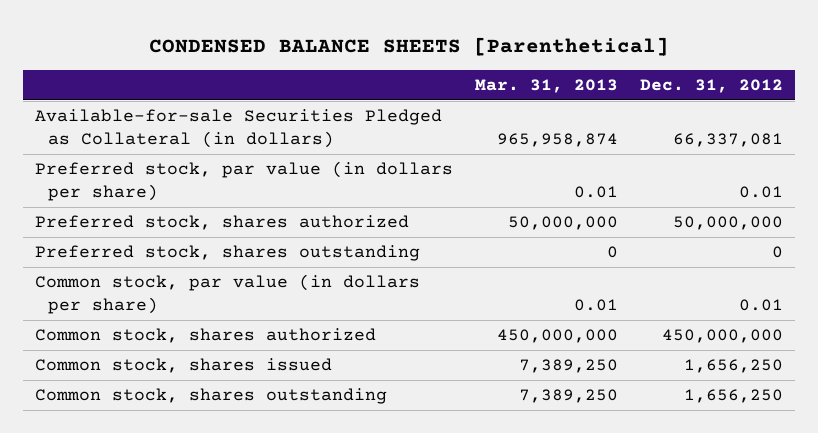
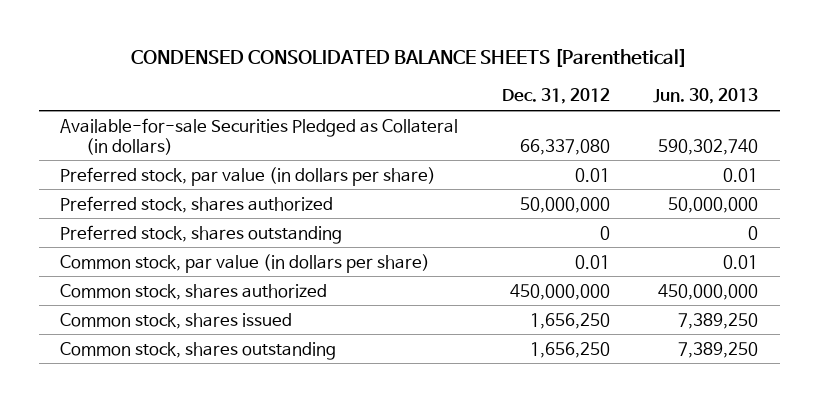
[148,36,669,56] CONDENSED BALANCE SHEETS [Parenthetical] -> [131,48,688,68] CONDENSED CONSOLIDATED BALANCE SHEETS [Parenthetical]
[474,79,618,94] Mar. 31, 2013 -> none
none -> [652,88,758,105] Jun. 30, 2013
[673,132,784,147] 66,337,081 -> [519,138,610,155] 66,337,080

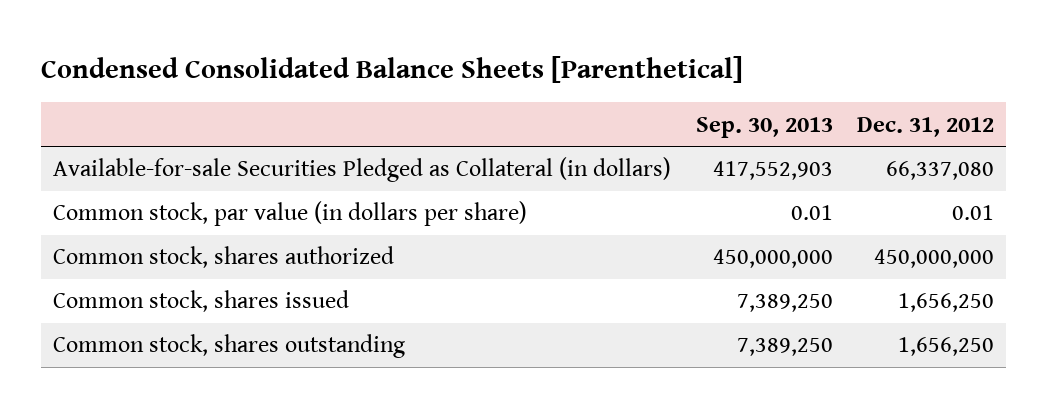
[131,48,688,68] CONDENSED CONSOLIDATED BALANCE SHEETS [Parenthetical] -> [40,56,743,84] Condensed Consolidated Balance Sheets [Parenthetical]
[652,88,758,105] Jun. 30, 2013 -> none
none -> [695,116,833,138] Sep. 30, 2013
[60,166,437,186] Preferred stock, par value (in dollars per share) -> none
[60,195,334,213] Preferred stock, shares authorized -> none
[60,224,343,244] Preferred stock, shares outstanding -> none

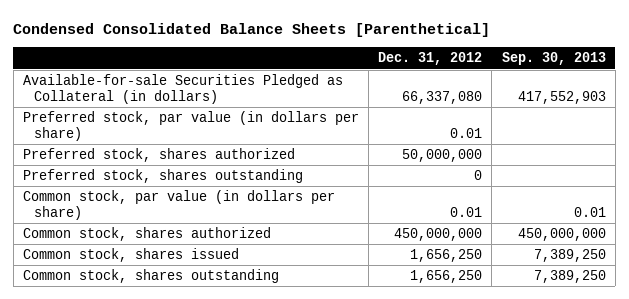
none -> [22,111,359,141] Preferred stock, par value (in dollars per share)
none -> [22,148,295,163] Preferred stock, shares authorized
none -> [22,169,303,184] Preferred stock, shares outstanding

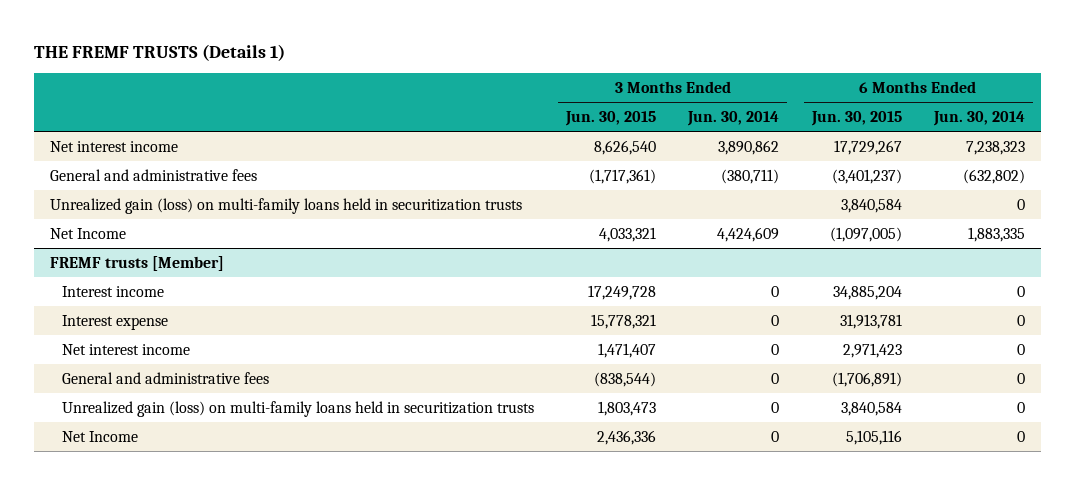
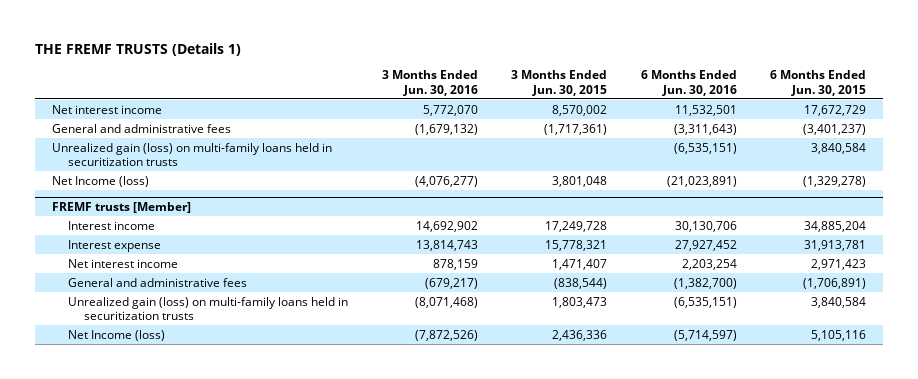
[687,110,780,126] Jun. 30, 2014 -> none
[932,110,1025,126] Jun. 30, 2014 -> none
none -> [381,70,478,96] 3 Months Ended Jun. 30, 2016
none -> [640,70,737,96] 6 Months Ended Jun. 30, 2016
[594,139,657,155] 8,626,540 -> [552,104,608,116] 8,570,002
[833,139,902,155] 17,729,267 -> [804,104,867,116] 17,672,729
[49,227,126,239] Net Income -> [52,175,150,187] Net Income (loss)
[599,226,657,242] 4,033,321 -> [552,175,608,187] 3,801,048
[829,226,902,242] (1,097,005) -> [803,175,867,187] (1,329,278)
[61,430,138,442] Net Income -> [68,329,166,341] Net Income (loss)

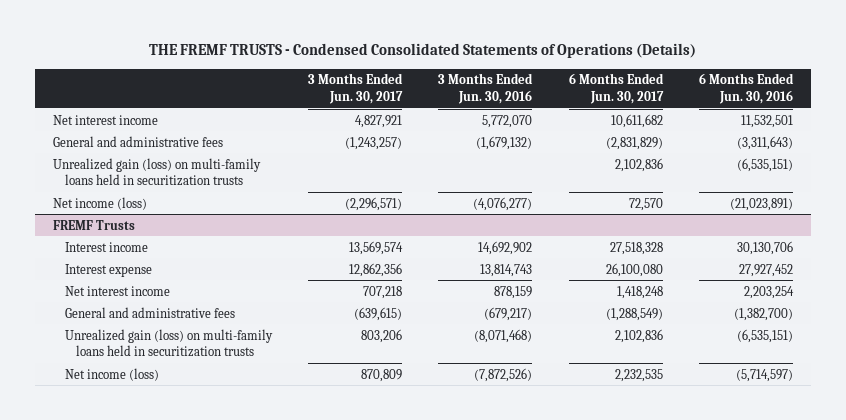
[35,43,242,57] THE FREMF TRUSTS (Details 1) -> [148,43,696,59] THE FREMF TRUSTS - Condensed Consolidated Statements of Operations (Details)
[511,70,608,96] 3 Months Ended Jun. 30, 2015 -> none
[770,70,867,96] 6 Months Ended Jun. 30, 2015 -> none
none -> [307,73,403,104] 3 Months Ended Jun. 30, 2017
none -> [568,73,664,104] 6 Months Ended Jun. 30, 2017
[52,175,150,187] Net Income (loss) -> [52,196,147,210] Net income (loss)
[52,201,192,213] FREMF trusts [Member] -> [52,219,135,230] FREMF Trusts
[68,329,166,341] Net Income (loss) -> [64,367,159,381] Net income (loss)

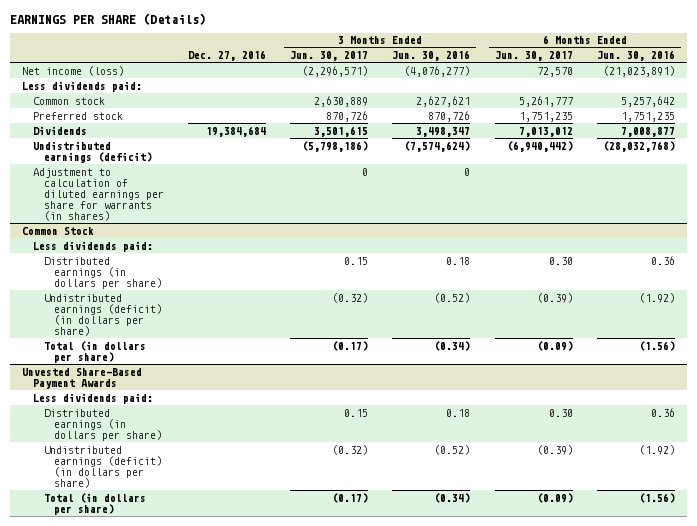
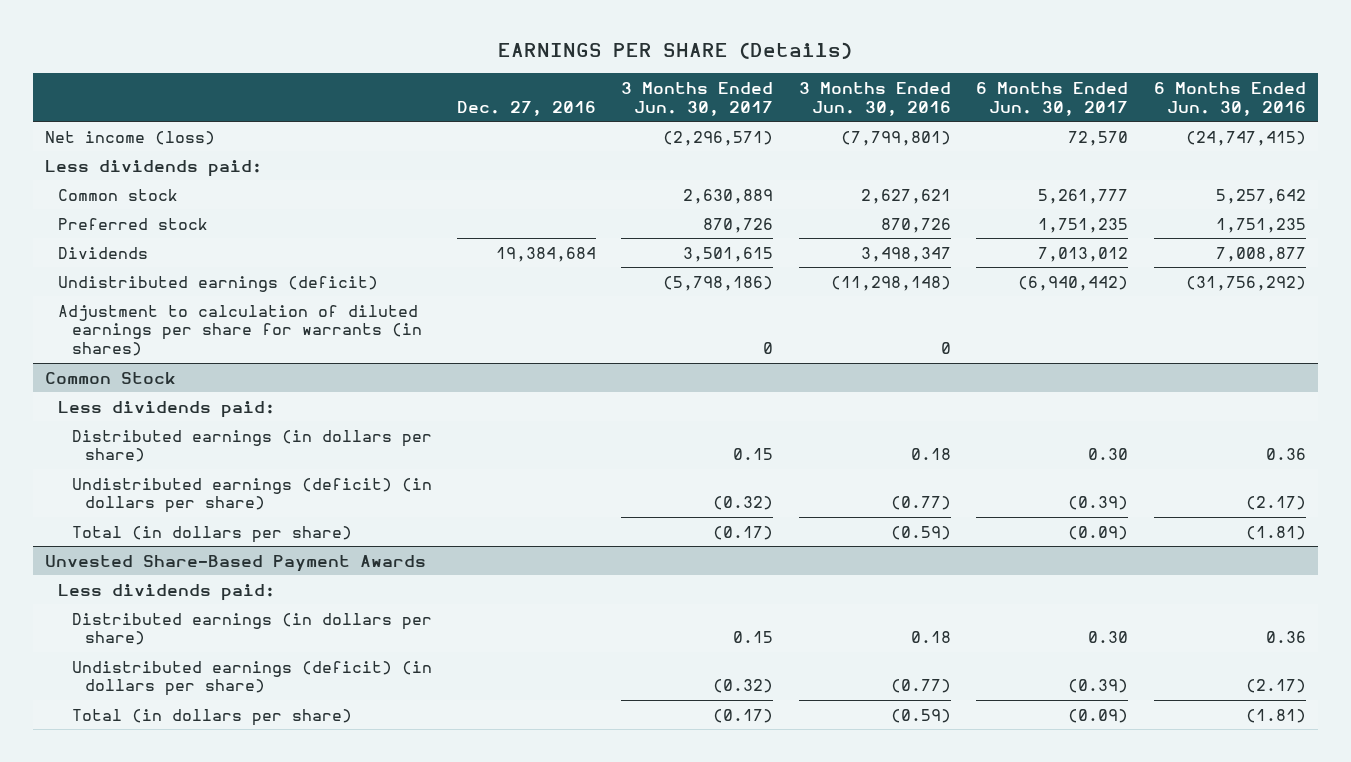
[404,65,471,77] (4,076,277) -> [840,130,951,146] (7,799,801)
[602,65,675,77] (21,023,891) -> [1185,130,1306,146] (24,747,415)
[404,140,471,152] (7,574,624) -> [830,275,951,291] (11,298,148)
[602,140,675,152] (28,032,768) -> [1185,275,1306,291] (31,756,292)
[434,292,471,303] (0.52) -> [890,496,951,511] (0.77)
[638,292,675,303] (1.92) -> [1245,496,1306,511] (2.17)
[434,340,471,351] (0.34) -> [890,525,951,540] (0.59)
[638,340,675,351] (1.56) -> [1245,525,1306,540] (1.81)
[434,444,471,455] (0.52) -> [890,679,951,694] (0.77)
[638,444,675,455] (1.92) -> [1245,679,1306,694] (2.17)
[434,492,471,503] (0.34) -> [890,708,951,723] (0.59)
[638,492,675,503] (1.56) -> [1245,708,1306,723] (1.81)

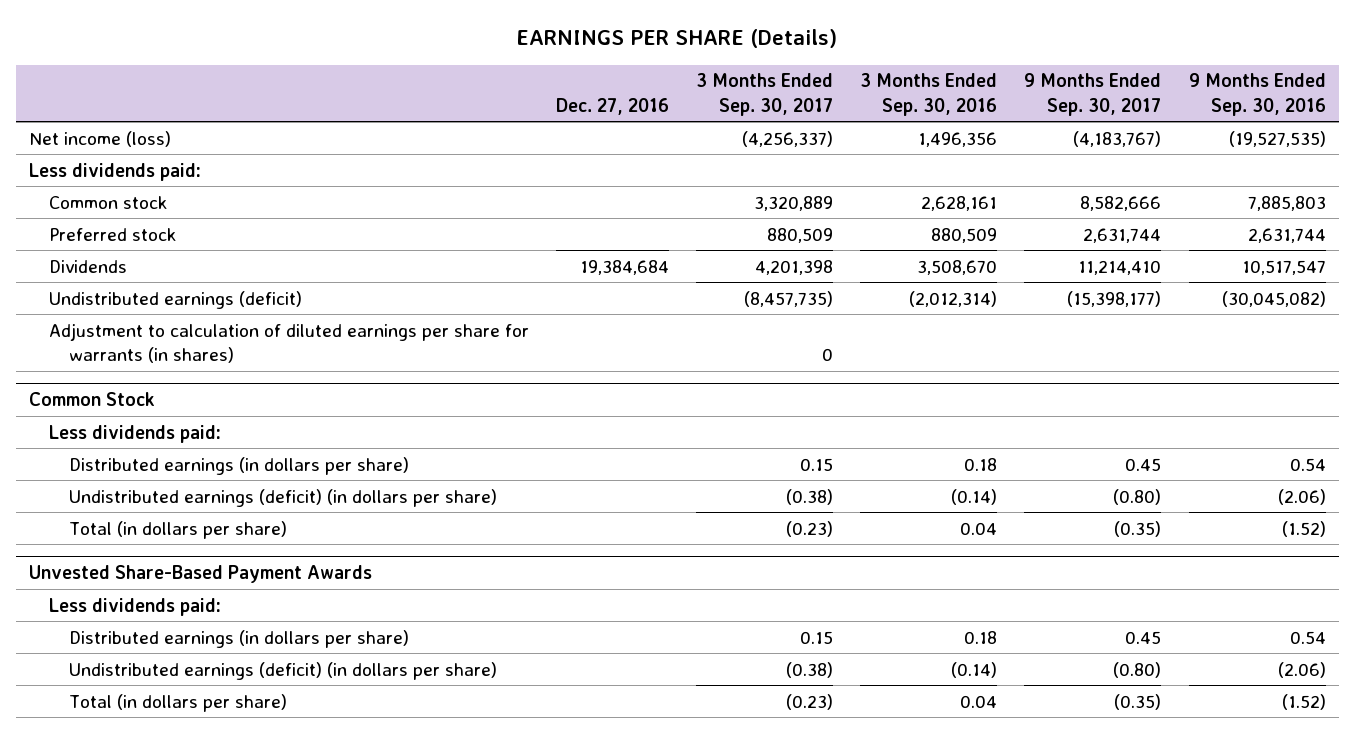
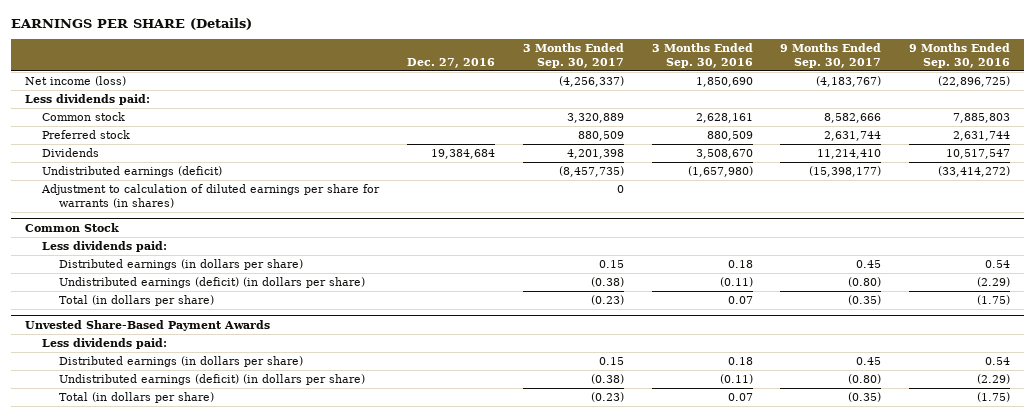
[918,131,998,147] 1,496,356 -> [695,76,753,87] 1,850,690
[1228,130,1326,147] (19,527,535) -> [938,75,1011,87] (22,896,725)
[909,290,998,307] (2,012,314) -> [687,165,753,177] (1,657,980)
[1221,290,1326,307] (30,045,082) -> [938,165,1011,177] (33,414,272)
[951,488,998,505] (0.14) -> [719,276,753,287] (0.11)
[1277,488,1326,505] (2.06) -> [977,276,1011,287] (2.29)
[960,521,998,535] 0.04 -> [727,295,753,304] 0.07
[1281,520,1326,537] (1.52) -> [977,294,1011,305] (1.75)
[951,661,998,678] (0.14) -> [719,373,753,384] (0.11)
[1277,661,1326,678] (2.06) -> [977,373,1011,384] (2.29)
[960,694,998,708] 0.04 -> [727,392,753,401] 0.07
[1281,693,1326,710] (1.52) -> [977,391,1011,402] (1.75)

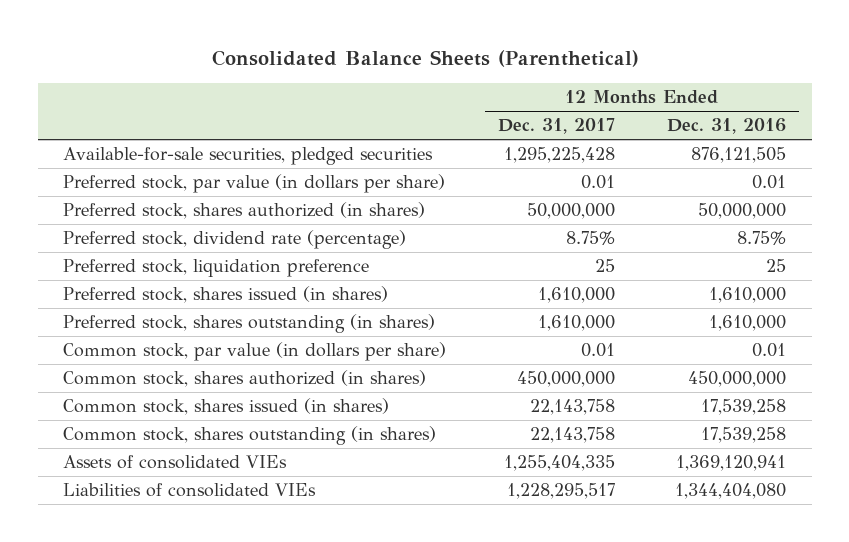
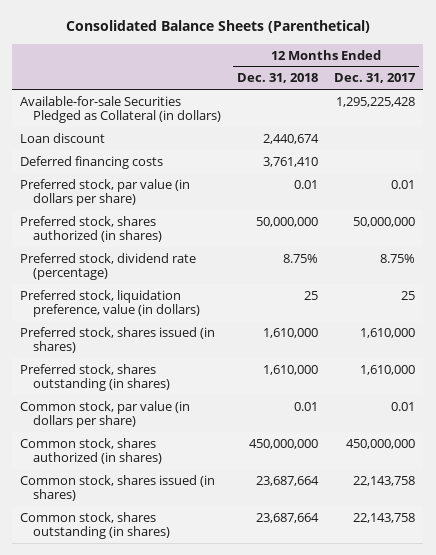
[666,118,786,135] Dec. 31, 2016 -> none
none -> [237,73,319,84] Dec. 31, 2018
[63,147,434,166] Available-for-sale securities, pledged securities -> [20,95,222,124] Available-for-sale Securities Pledged as Collateral (in dollars)
none -> [20,132,106,143] Loan discount
none -> [20,155,164,169] Deferred financing costs
[63,259,370,278] Preferred stock, liquidation preference -> [20,289,201,318] Preferred stock, liquidation preference, value (in dollars)
[63,455,288,470] Assets of consolidated VIEs -> none
[63,483,317,498] Liabilities of consolidated VIEs -> none

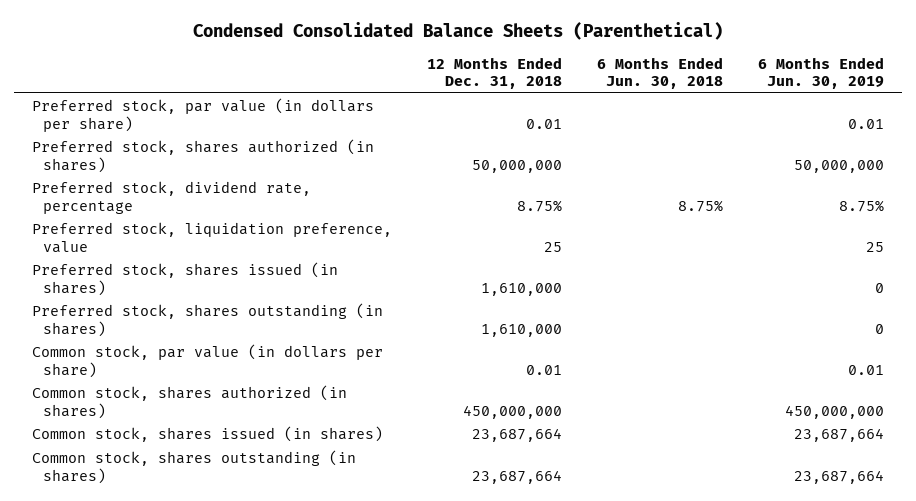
[65,20,370,34] Consolidated Balance Sheets (Parenthetical) -> [192,21,723,40] Condensed Consolidated Balance Sheets (Parenthetical)
[334,73,417,84] Dec. 31, 2017 -> none
none -> [597,56,724,90] 6 Months Ended Jun. 30, 2018
none -> [758,56,885,90] 6 Months Ended Jun. 30, 2019
[20,95,222,124] Available-for-sale Securities Pledged as Collateral (in dollars) -> none
[20,132,106,143] Loan discount -> none
[20,155,164,169] Deferred financing costs -> none
[20,252,197,281] Preferred stock, dividend rate (percentage) -> [31,180,311,214] Preferred stock, dividend rate, percentage
[20,289,201,318] Preferred stock, liquidation preference, value (in dollars) -> [31,221,392,253] Preferred stock, liquidation preference, value

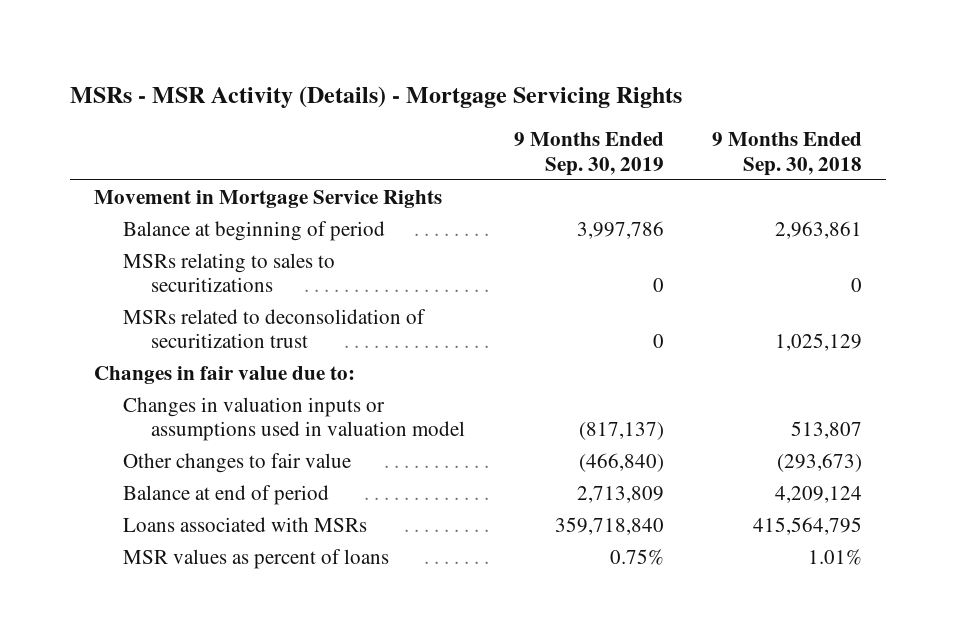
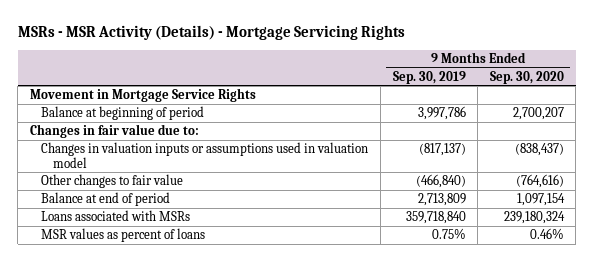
[711,132,862,176] 9 Months Ended Sep. 30, 2018 -> none
none -> [489,70,564,84] Sep. 30, 2020
[122,252,335,292] MSRs relating to sales to securitizations -> none
[122,308,426,348] MSRs related to deconsolidation of securitization trust -> none

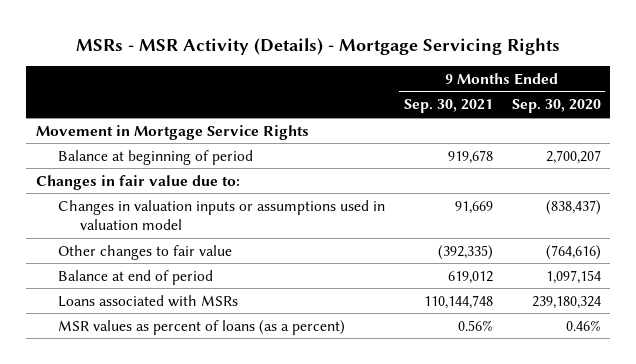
[392,70,466,84] Sep. 30, 2019 -> none
none -> [403,99,493,114] Sep. 30, 2021
[41,228,206,243] MSR values as percent of loans -> [57,319,345,335] MSR values as percent of loans (as a percent)

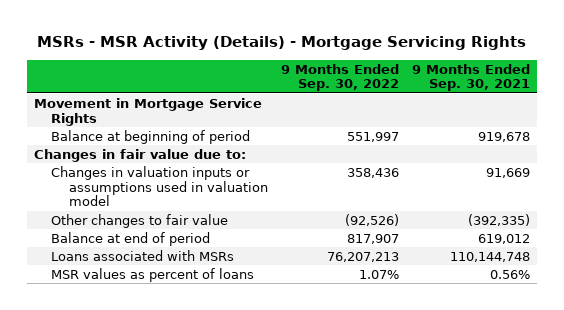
[511,99,601,114] Sep. 30, 2020 -> none
none -> [280,63,399,92] 9 Months Ended Sep. 30, 2022
[57,319,345,335] MSR values as percent of loans (as a percent) -> [51,267,255,282] MSR values as percent of loans

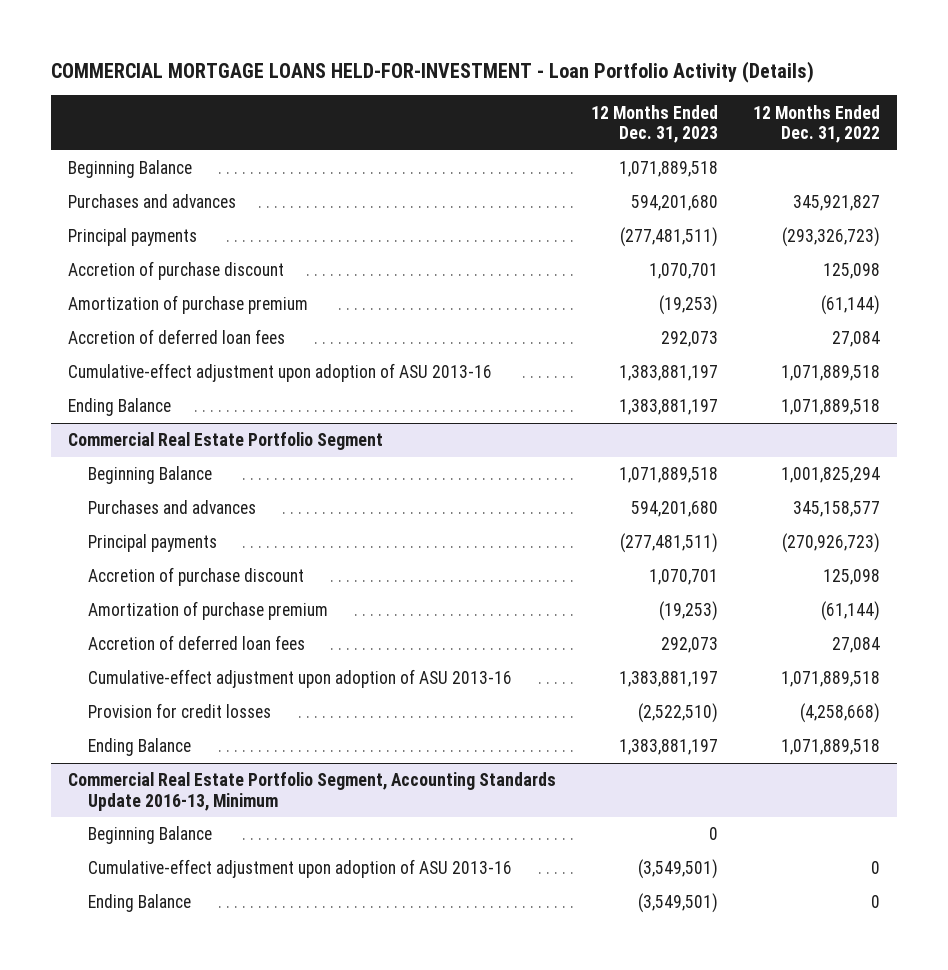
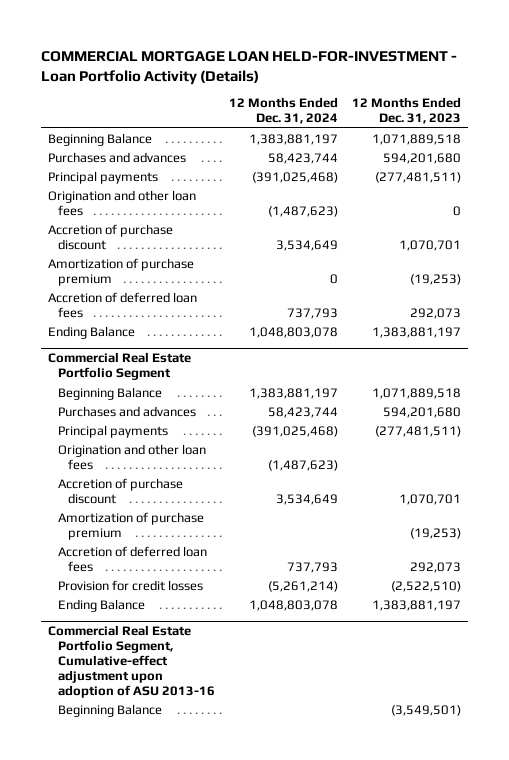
[50,60,814,83] COMMERCIAL MORTGAGE LOANS HELD-FOR-INVESTMENT - Loan Portfolio Activity (Details) -> [40,50,457,85] COMMERCIAL MORTGAGE LOAN HELD-FOR-INVESTMENT - Loan Portfolio Activity (Details)
[752,104,880,144] 12 Months Ended Dec. 31, 2022 -> none
none -> [229,97,339,125] 12 Months Ended Dec. 31, 2024
none -> [47,189,196,216] Origination and other loan fees
[68,363,493,383] Cumulative-effect adjustment upon adoption of ASU 2013-16 -> none
none -> [58,443,207,470] Origination and other loan fees
[88,669,513,689] Cumulative-effect adjustment upon adoption of ASU 2013-16 -> none
[68,772,557,811] Commercial Real Estate Portfolio Segment, Accounting Standards Update 2016-13, Minimum -> none
[88,859,513,879] Cumulative-effect adjustment upon adoption of ASU 2013-16 -> none
[88,894,192,913] Ending Balance -> none
none -> [47,625,216,699] Commercial Real Estate Portfolio Segment, Cumulative-effect adjustment upon adoption of ASU 2013-16
[709,827,719,841] 0 -> [391,704,462,716] (3,549,501)

